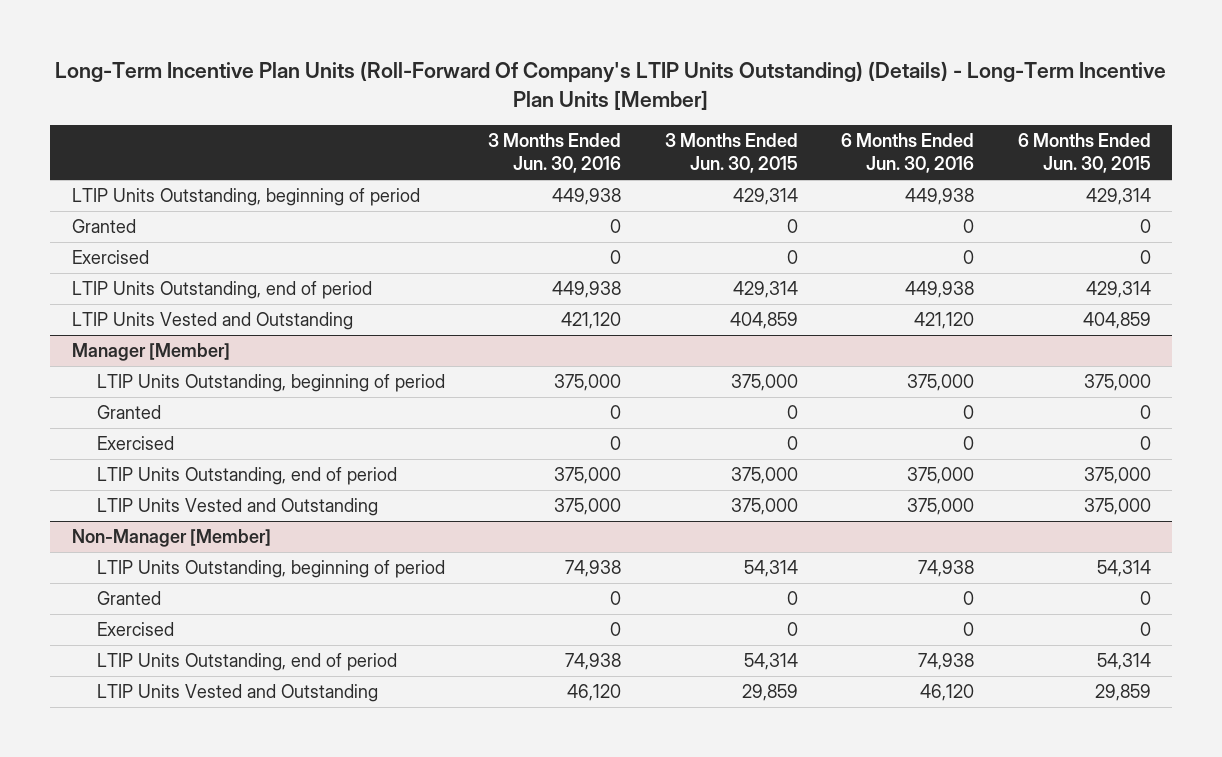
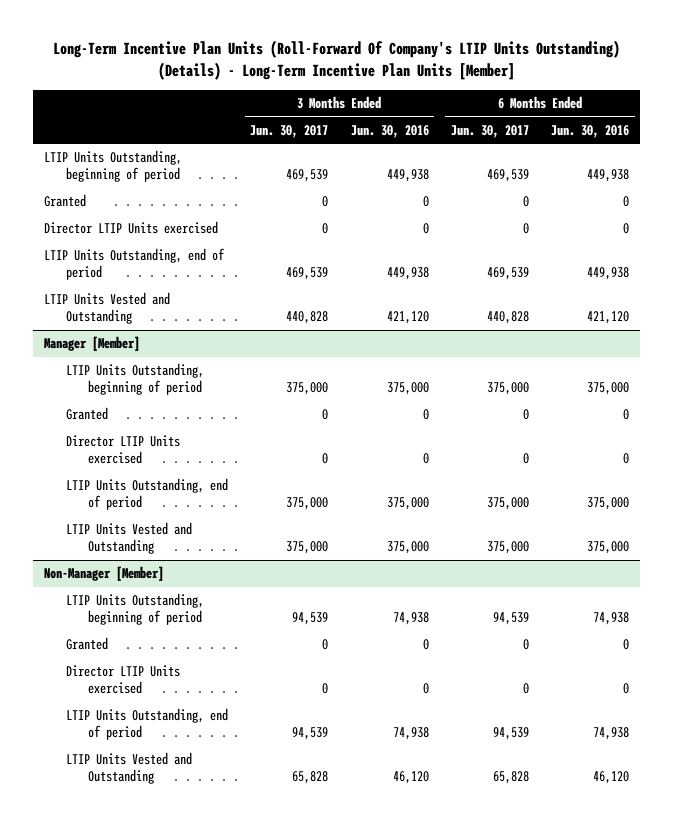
[664,132,798,174] 3 Months Ended Jun. 30, 2015 -> none
[1017,132,1151,174] 6 Months Ended Jun. 30, 2015 -> none
none -> [250,124,329,138] Jun. 30, 2017
none -> [450,124,529,138] Jun. 30, 2017
[71,250,149,265] Exercised -> none
none -> [44,221,219,235] Director LTIP Units exercised
[96,436,174,451] Exercised -> none
none -> [65,435,180,465] Director LTIP Units exercised
[96,622,174,637] Exercised -> none
none -> [65,665,180,695] Director LTIP Units exercised

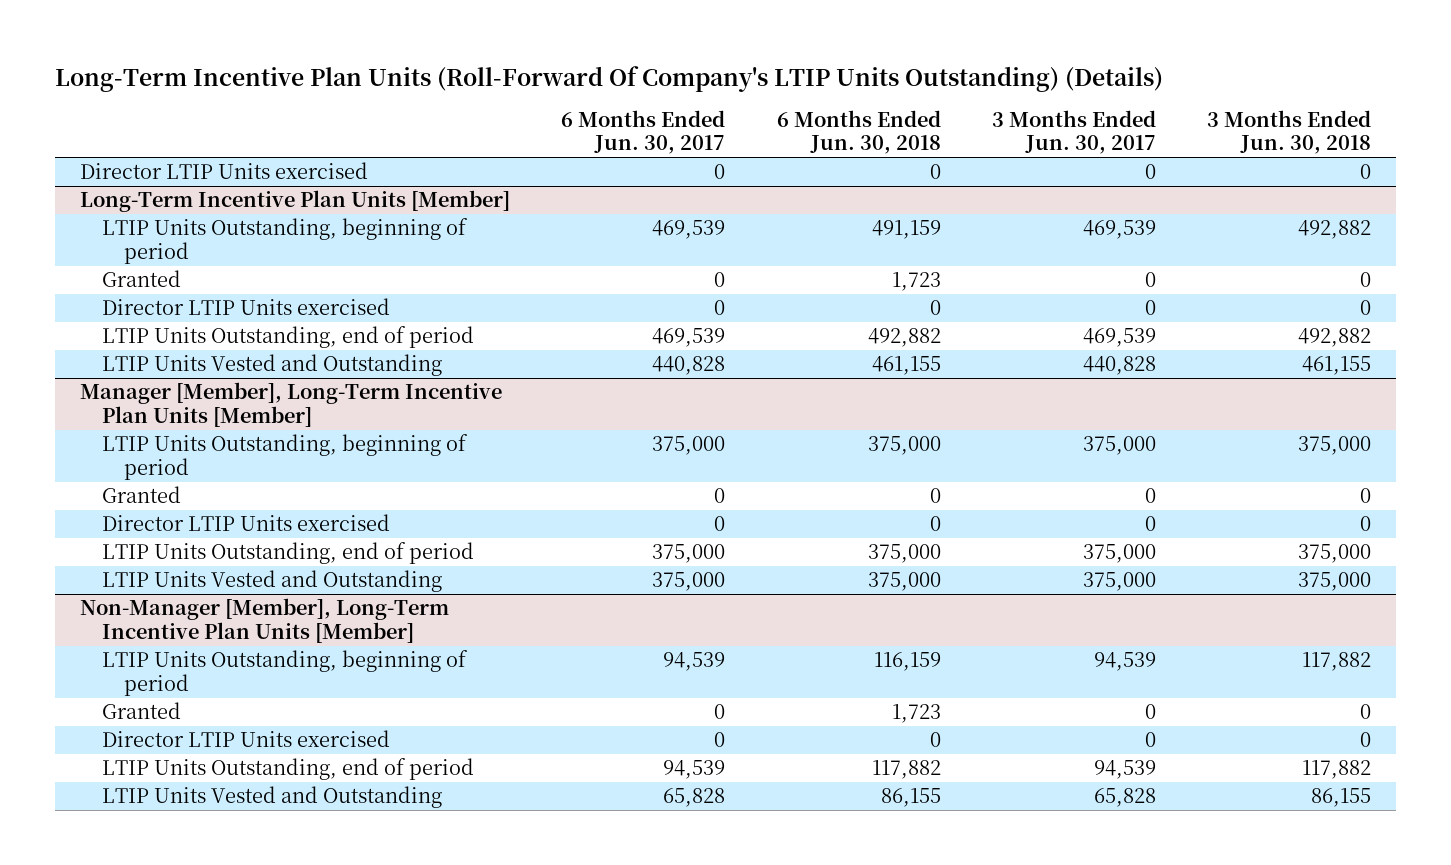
[52,40,620,80] Long-Term Incentive Plan Units (Roll-Forward Of Company's LTIP Units Outstanding) (Details) - Long-Term Incentive Plan Units [Member] -> [54,65,1163,92] Long-Term Incentive Plan Units (Roll-Forward Of Company's LTIP Units Outstanding) (Details)
[350,124,429,138] Jun. 30, 2016 -> none
[551,124,630,138] Jun. 30, 2016 -> none
none -> [776,109,941,155] 6 Months Ended Jun. 30, 2018
none -> [1206,109,1371,155] 3 Months Ended Jun. 30, 2018
none -> [80,162,369,180] Director LTIP Units exercised
none -> [80,190,511,213] Long-Term Incentive Plan Units [Member]
[44,336,141,352] Manager [Member] -> none
none -> [80,382,503,427] Manager [Member], Long-Term Incentive Plan Units [Member]
[44,566,165,582] Non-Manager [Member] -> none
none -> [80,598,450,643] Non-Manager [Member], Long-Term Incentive Plan Units [Member]

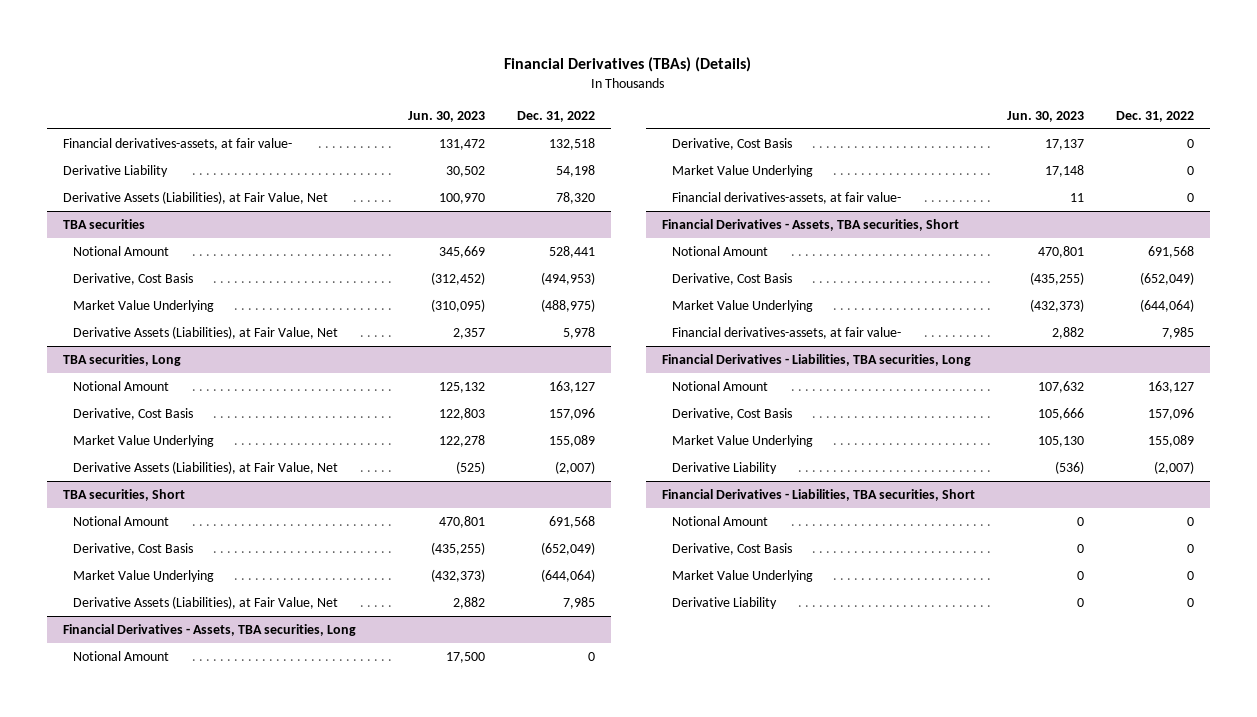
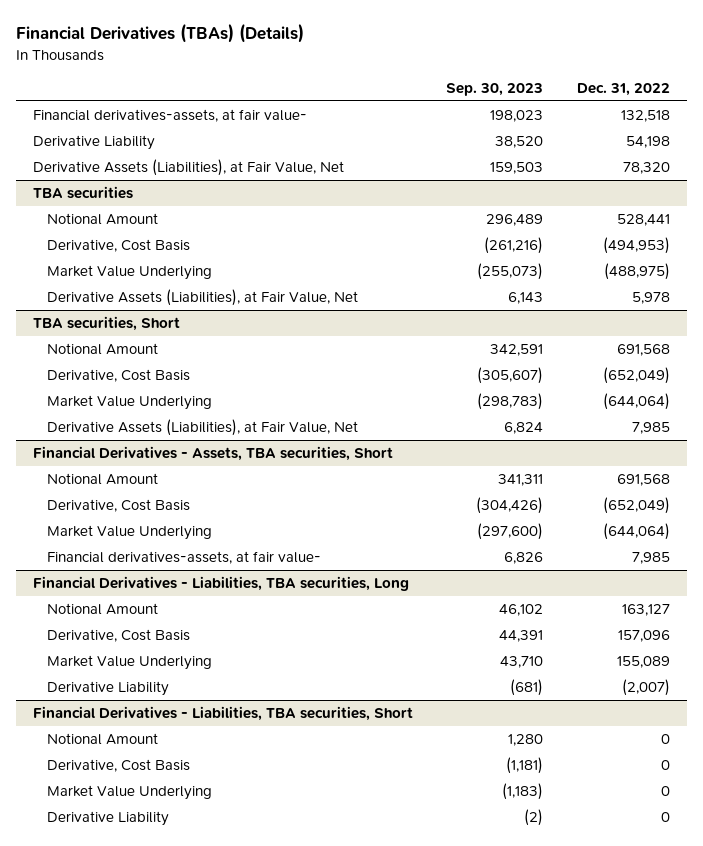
[407,110,485,122] Jun. 30, 2023 -> none
none -> [446,82,544,96] Sep. 30, 2023
[62,354,181,367] TBA securities, Long -> none
[72,381,169,392] Notional Amount -> none
[72,408,193,421] Derivative, Cost Basis -> none
[72,435,214,448] Market Value Underlying -> none
[72,461,338,475] Derivative Assets (Liabilities), at Fair Value, Net -> none
[62,624,356,637] Financial Derivatives - Assets, TBA securities, Long -> none
[72,651,169,662] Notional Amount -> none
[672,138,793,151] Derivative, Cost Basis -> none
[672,165,814,178] Market Value Underlying -> none
[672,192,902,205] Financial derivatives-assets, at fair value- -> none

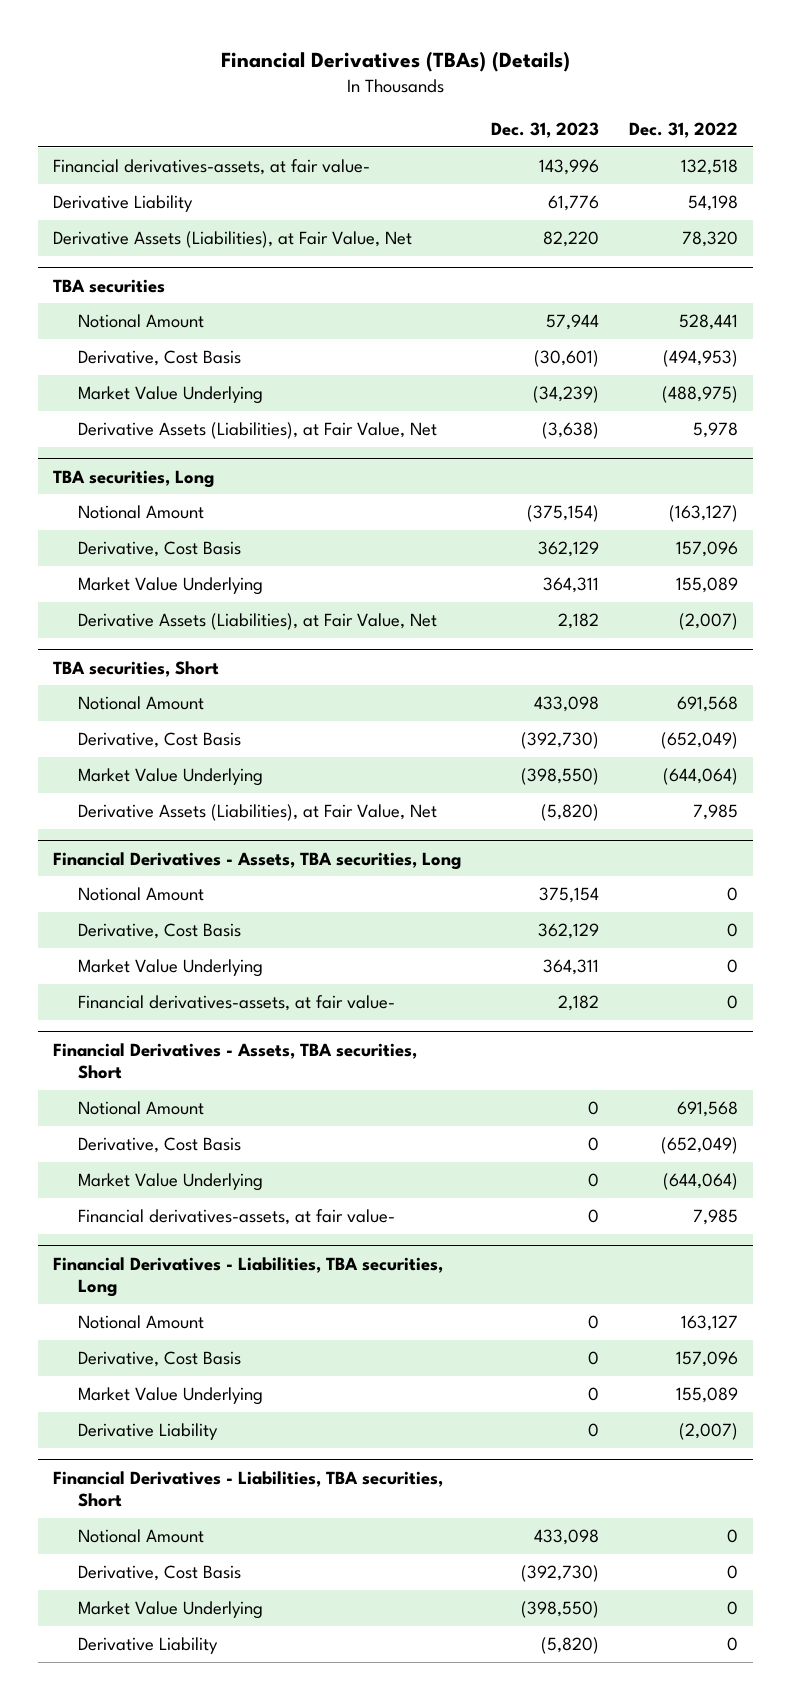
[446,82,544,96] Sep. 30, 2023 -> none
none -> [491,121,600,138] Dec. 31, 2023
none -> [53,469,215,488] TBA securities, Long
none -> [77,505,204,520] Notional Amount
none -> [77,541,241,558] Derivative, Cost Basis
none -> [77,577,263,596] Market Value Underlying
none -> [77,613,437,631] Derivative Assets (Liabilities), at Fair Value, Net
none -> [53,851,462,870] Financial Derivatives - Assets, TBA securities, Long
none -> [77,887,204,902] Notional Amount
none -> [77,923,241,940] Derivative, Cost Basis
none -> [77,959,263,978] Market Value Underlying
none -> [77,995,395,1012] Financial derivatives-assets, at fair value-

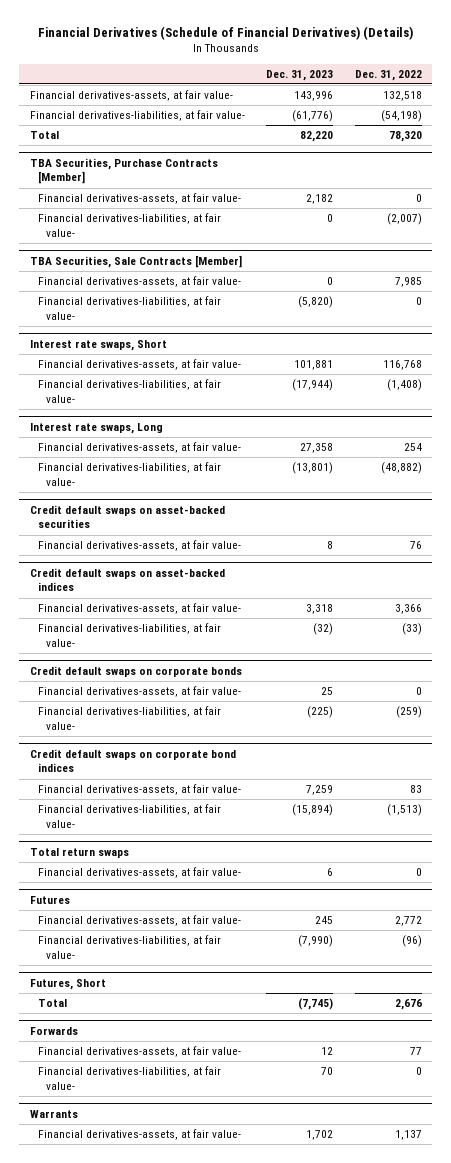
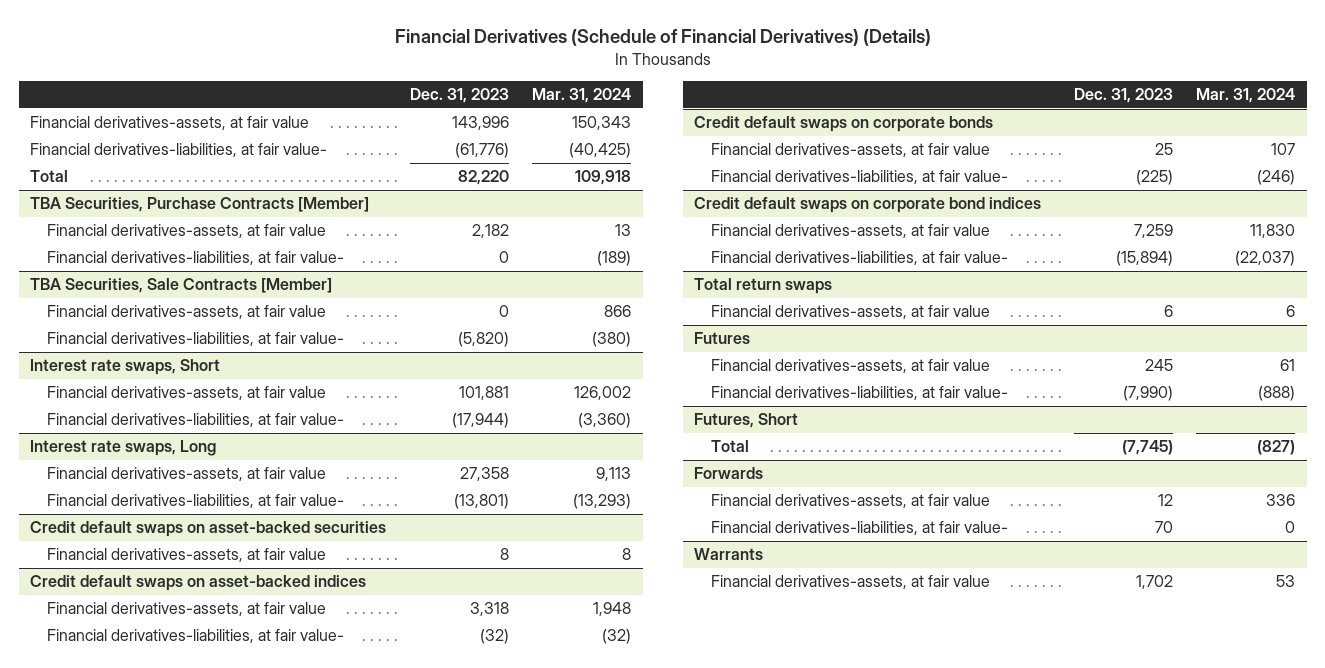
[354,69,422,81] Dec. 31, 2022 -> none
none -> [532,88,632,104] Mar. 31, 2024
[29,90,233,102] Financial derivatives-assets, at fair value- -> [30,116,310,131] Financial derivatives-assets, at fair value
[37,193,241,205] Financial derivatives-assets, at fair value- -> [46,224,326,239] Financial derivatives-assets, at fair value
[37,276,241,288] Financial derivatives-assets, at fair value- -> [46,305,326,320] Financial derivatives-assets, at fair value
[37,359,241,371] Financial derivatives-assets, at fair value- -> [46,386,326,401] Financial derivatives-assets, at fair value
[37,442,241,454] Financial derivatives-assets, at fair value- -> [46,467,326,482] Financial derivatives-assets, at fair value
[37,540,241,552] Financial derivatives-assets, at fair value- -> [46,548,326,563] Financial derivatives-assets, at fair value
[37,603,241,615] Financial derivatives-assets, at fair value- -> [46,602,326,617] Financial derivatives-assets, at fair value
[37,686,241,698] Financial derivatives-assets, at fair value- -> [710,143,990,158] Financial derivatives-assets, at fair value
[37,784,241,796] Financial derivatives-assets, at fair value- -> [710,224,990,239] Financial derivatives-assets, at fair value
[37,867,241,879] Financial derivatives-assets, at fair value- -> [710,305,990,320] Financial derivatives-assets, at fair value
[37,915,241,927] Financial derivatives-assets, at fair value- -> [710,359,990,374] Financial derivatives-assets, at fair value
[37,1046,241,1058] Financial derivatives-assets, at fair value- -> [710,494,990,509] Financial derivatives-assets, at fair value
[37,1129,241,1141] Financial derivatives-assets, at fair value- -> [710,575,990,590] Financial derivatives-assets, at fair value

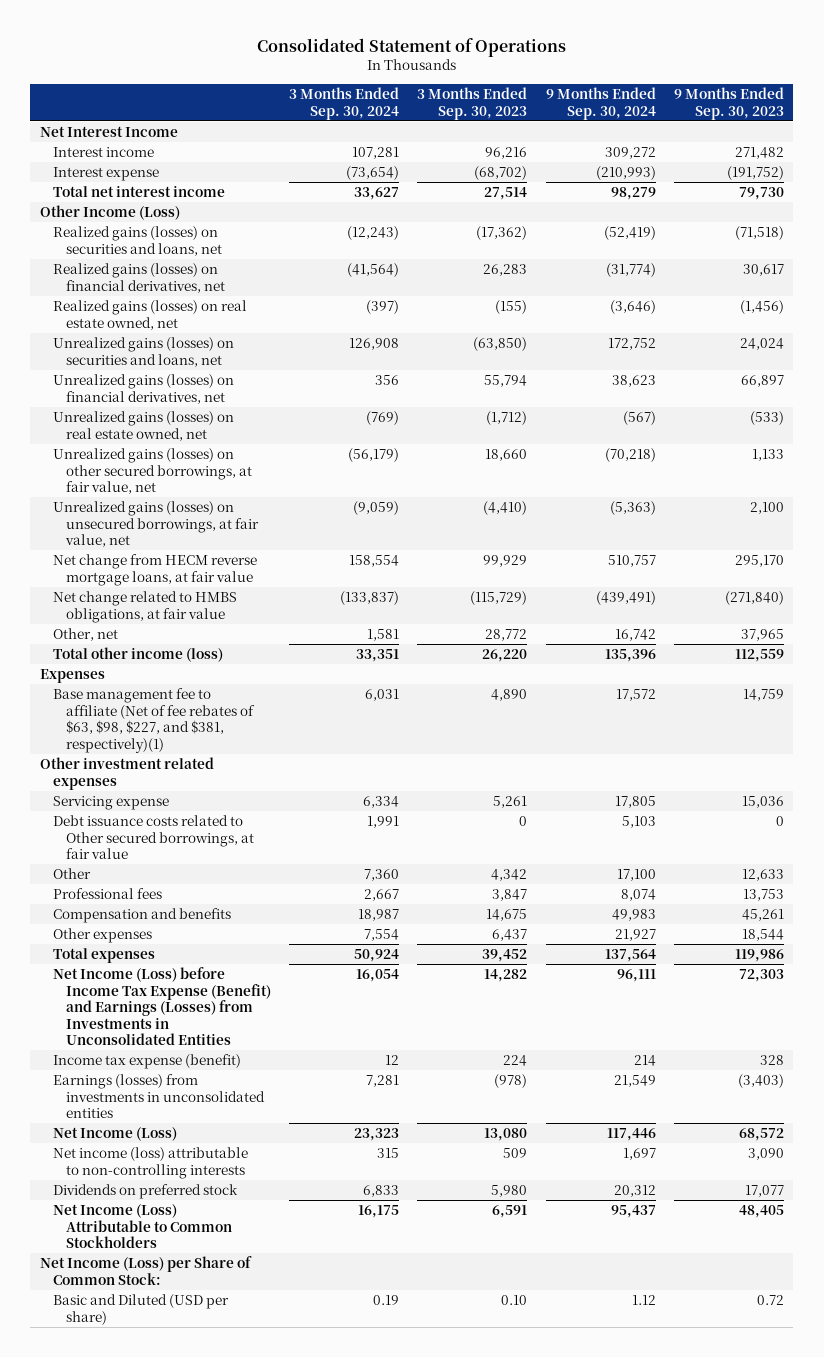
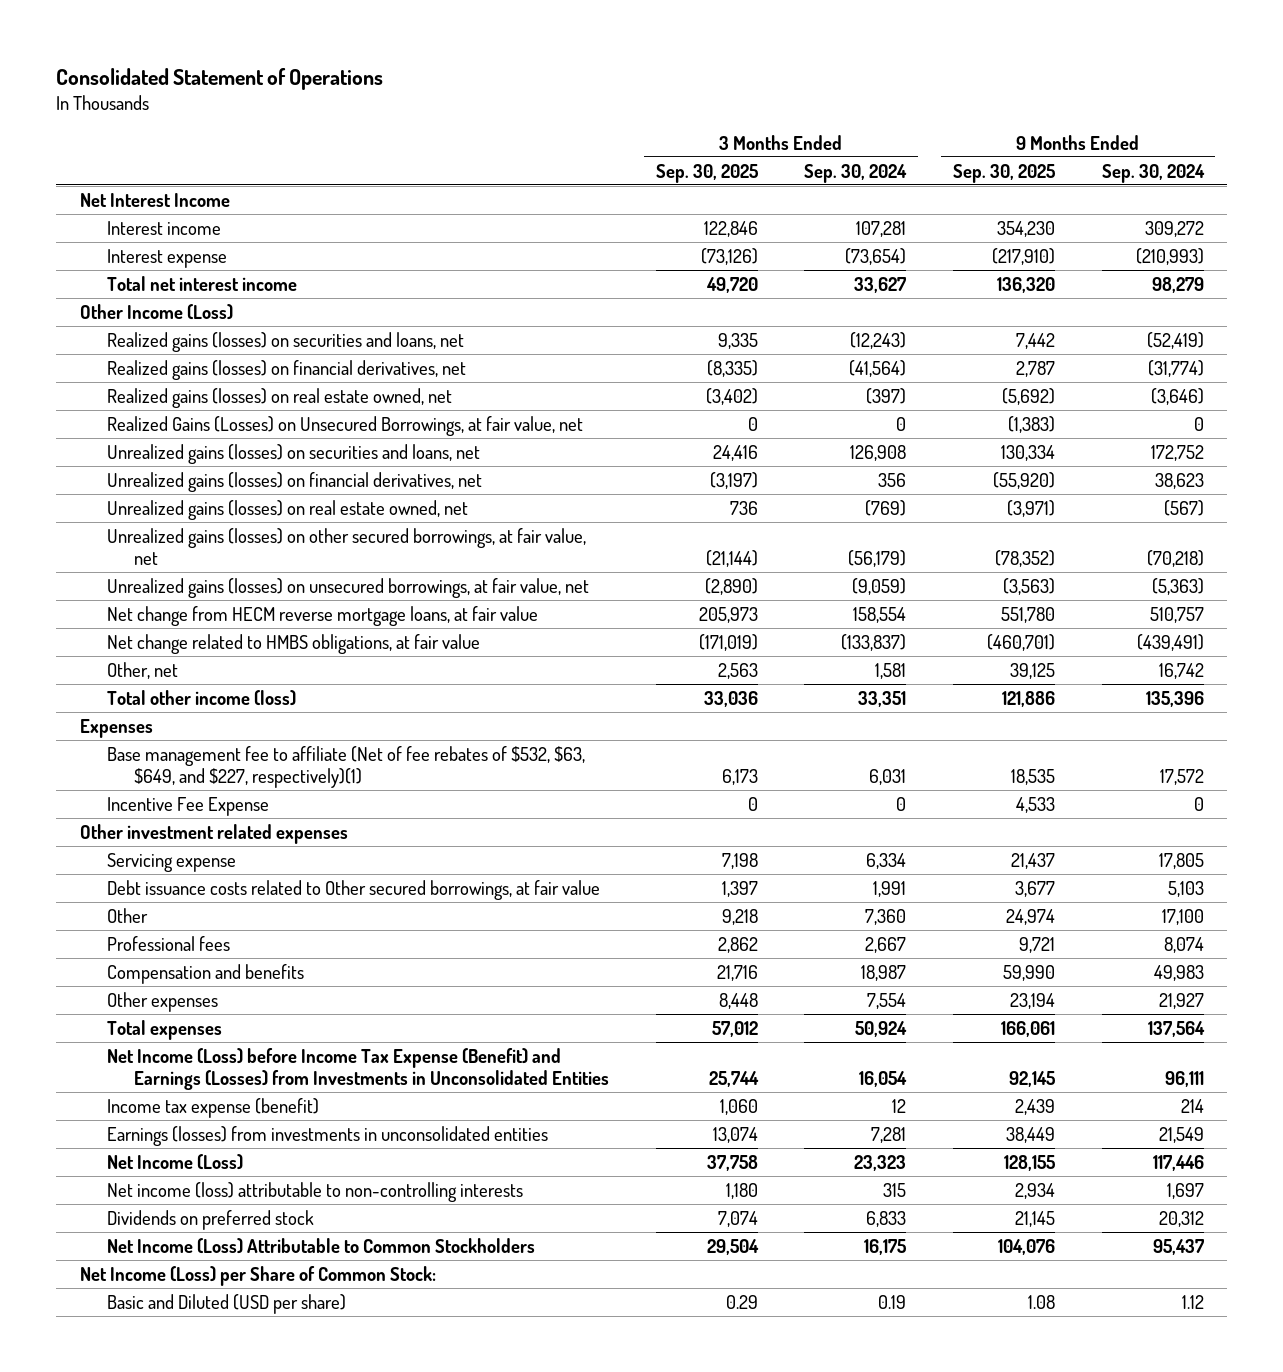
[417,87,528,120] 3 Months Ended Sep. 30, 2023 -> none
[674,87,785,120] 9 Months Ended Sep. 30, 2023 -> none
none -> [655,163,758,183] Sep. 30, 2025
none -> [952,163,1055,183] Sep. 30, 2025
none -> [106,415,583,436] Realized Gains (Losses) on Unsecured Borrowings, at fair value, net
[52,688,255,753] Base management fee to affiliate (Net of fee rebates of $63, $98, $227, and $381, respectively)(1) -> [106,745,585,789] Base management fee to affiliate (Net of fee rebates of $532, $63, $649, and $227, respectively)(1)
none -> [106,796,269,816] Incentive Fee Expense

